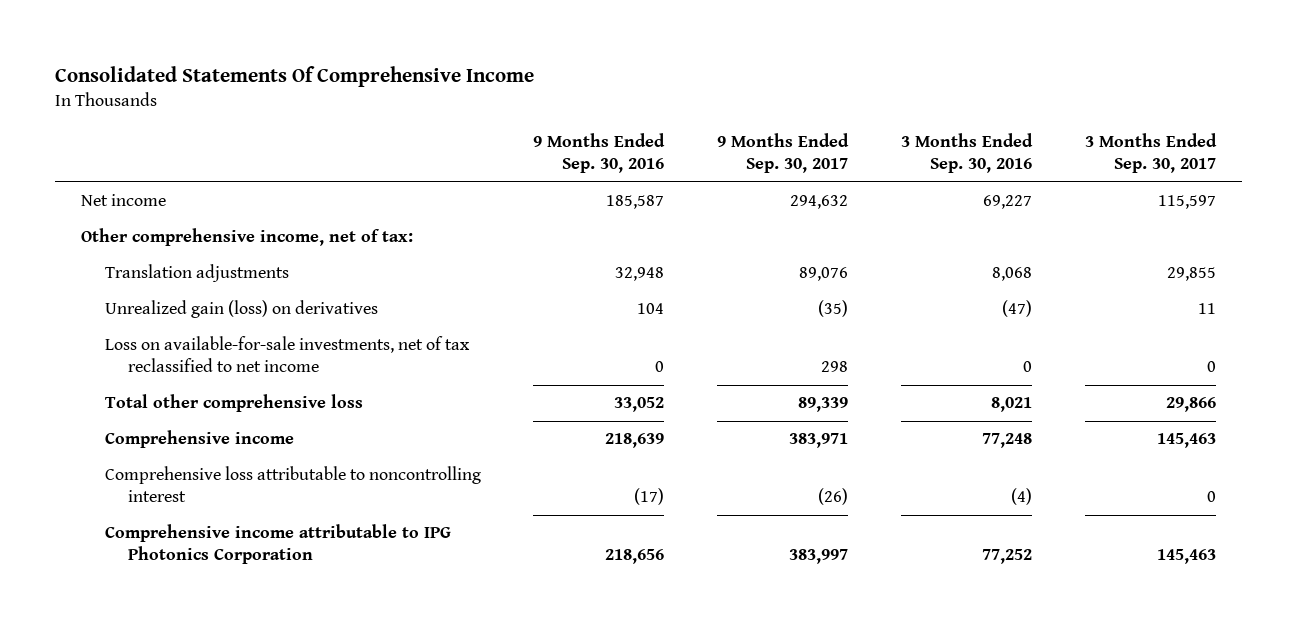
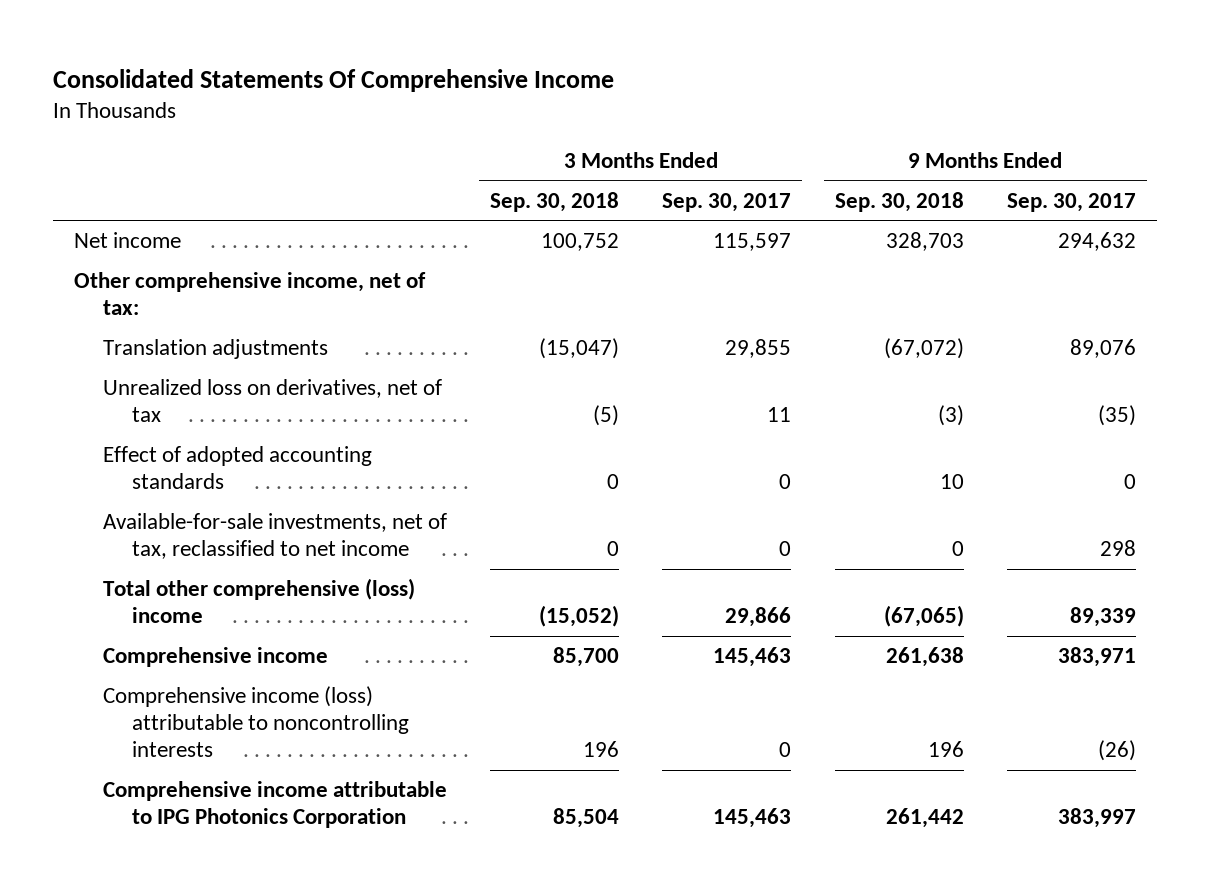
[533,133,666,174] 9 Months Ended Sep. 30, 2016 -> none
[900,133,1033,174] 3 Months Ended Sep. 30, 2016 -> none
none -> [490,191,620,212] Sep. 30, 2018
none -> [834,191,964,212] Sep. 30, 2018
[104,300,378,319] Unrealized gain (loss) on derivatives -> [103,379,443,423] Unrealized loss on derivatives, net of tax
none -> [103,446,373,490] Effect of adopted accounting standards
[104,336,470,373] Loss on available-for-sale investments, net of tax reclassified to net income -> [103,513,448,560] Available-for-sale investments, net of tax, reclassified to net income
[104,394,363,413] Total other comprehensive loss -> [103,578,416,624] Total other comprehensive (loss) income
[104,466,481,503] Comprehensive loss attributable to noncontrolling interest -> [103,686,409,758] Comprehensive income (loss) attributable to noncontrolling interests

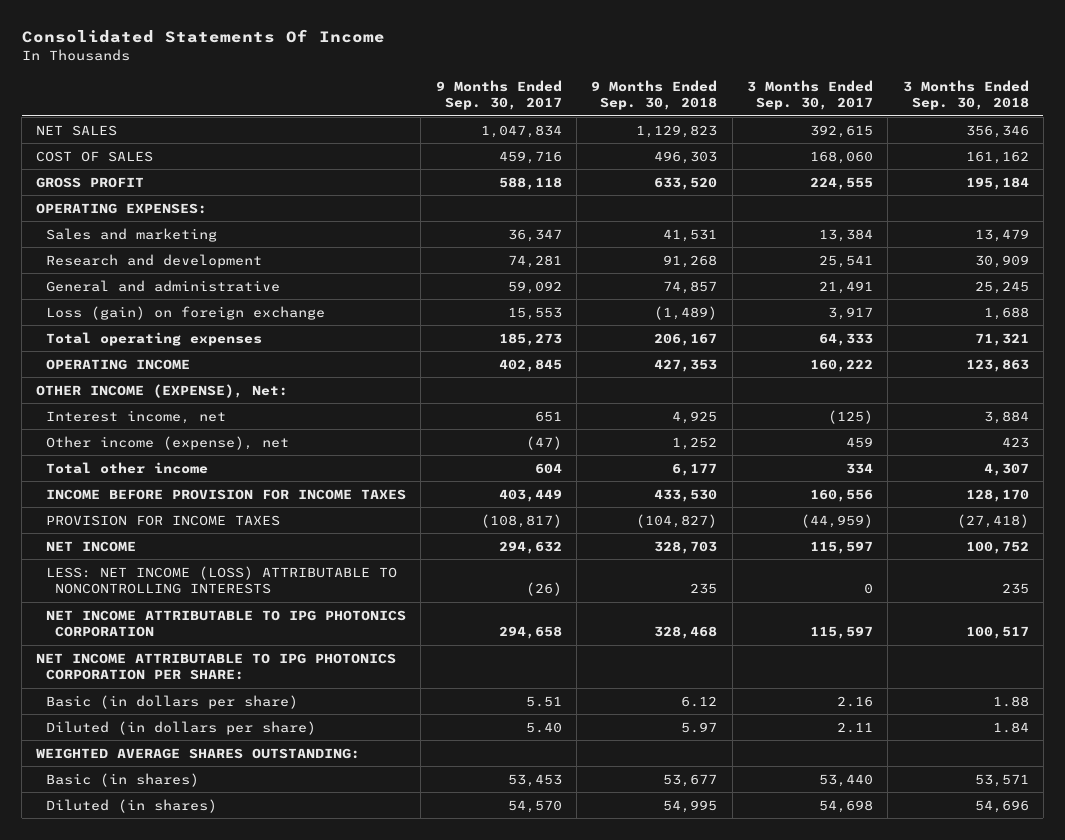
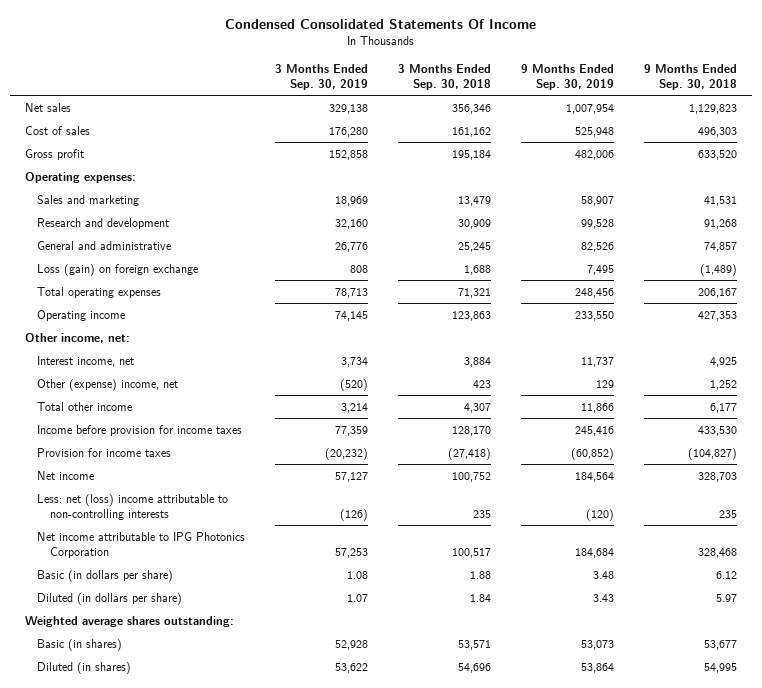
[21,29,385,44] Consolidated Statements Of Income -> [225,18,537,29] Condensed Consolidated Statements Of Income
[435,79,562,111] 9 Months Ended Sep. 30, 2017 -> none
[746,79,873,111] 3 Months Ended Sep. 30, 2017 -> none
none -> [275,64,369,91] 3 Months Ended Sep. 30, 2019
none -> [521,64,615,91] 9 Months Ended Sep. 30, 2019
[36,124,118,136] NET SALES -> [24,102,71,112] Net sales
[36,150,154,162] COST OF SALES -> [24,125,90,135] Cost of sales
[36,176,145,188] GROSS PROFIT -> [24,148,84,160] Gross profit
[36,202,208,214] OPERATING EXPENSES: -> [24,171,136,183] Operating expenses:
[45,358,190,370] OPERATING INCOME -> [37,309,126,321] Operating income
[36,383,289,398] OTHER INCOME (EXPENSE), Net: -> [24,332,130,343] Other income, net:
[45,435,289,450] Other income (expense), net -> [37,378,179,391] Other (expense) income, net
[36,652,397,681] NET INCOME ATTRIBUTABLE TO IPG PHOTONICS CORPORATION PER SHARE: -> none
[45,488,406,500] INCOME BEFORE PROVISION FOR INCOME TAXES -> [37,424,243,436] Income before provision for income taxes
[45,514,280,526] PROVISION FOR INCOME TAXES -> [37,447,172,457] Provision for income taxes
[45,540,136,552] NET INCOME -> [37,470,95,480] Net income
[45,565,397,595] LESS: NET INCOME (LOSS) ATTRIBUTABLE TO NONCONTROLLING INTERESTS -> [37,493,229,520] Less: net (loss) income attributable to non-controlling interests
[45,609,406,638] NET INCOME ATTRIBUTABLE TO IPG PHOTONICS CORPORATION -> [37,531,246,558] Net income attributable to IPG Photonics Corporation
[36,747,361,759] WEIGHTED AVERAGE SHARES OUTSTANDING: -> [24,615,234,627] Weighted average shares outstanding:

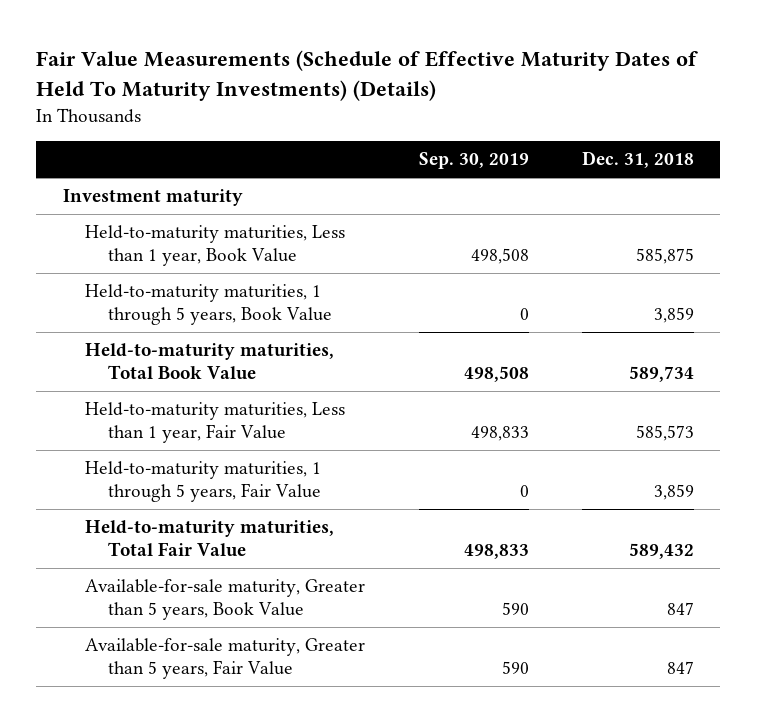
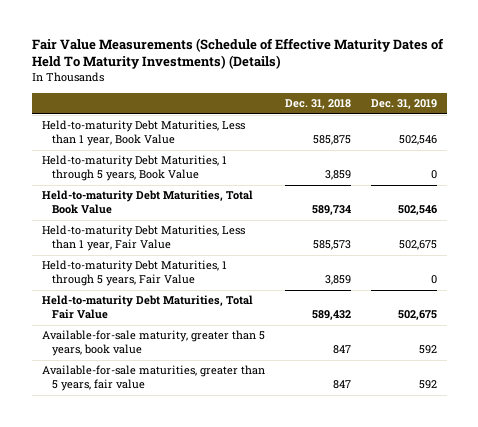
[418,152,529,170] Sep. 30, 2019 -> none
none -> [370,99,437,110] Dec. 31, 2019
[62,189,243,207] Investment maturity -> none
[85,225,346,266] Held-to-maturity maturities, Less than 1 year, Book Value -> [41,120,245,147] Held-to-maturity Debt Maturities, Less than 1 year, Book Value
[85,284,332,325] Held-to-maturity maturities, 1 through 5 years, Book Value -> [41,155,227,182] Held-to-maturity Debt Maturities, 1 through 5 years, Book Value
[85,343,335,380] Held-to-maturity maturities, Total Book Value -> [41,190,253,215] Held-to-maturity Debt Maturities, Total Book Value
[85,402,346,443] Held-to-maturity maturities, Less than 1 year, Fair Value -> [41,225,245,252] Held-to-maturity Debt Maturities, Less than 1 year, Fair Value
[85,461,322,502] Held-to-maturity maturities, 1 through 5 years, Fair Value -> [41,260,227,287] Held-to-maturity Debt Maturities, 1 through 5 years, Fair Value
[85,520,335,557] Held-to-maturity maturities, Total Fair Value -> [41,295,253,320] Held-to-maturity Debt Maturities, Total Fair Value
[85,579,366,620] Available-for-sale maturity, Greater than 5 years, Book Value -> [41,330,265,357] Available-for-sale maturity, greater than 5 years, book value
[85,638,366,679] Available-for-sale maturity, Greater than 5 years, Fair Value -> [41,365,265,392] Available-for-sale maturities, greater than 5 years, fair value

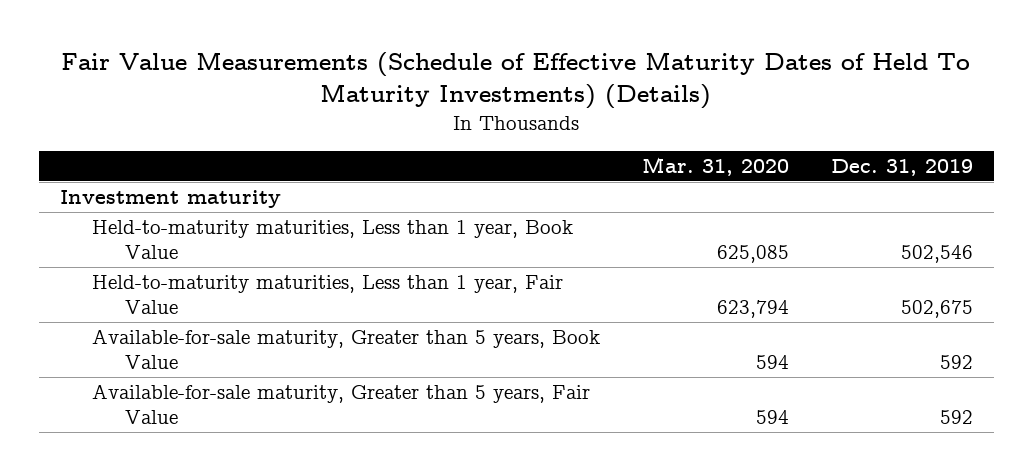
[284,99,351,110] Dec. 31, 2018 -> none
none -> [642,156,790,176] Mar. 31, 2020
[41,155,227,182] Held-to-maturity Debt Maturities, 1 through 5 years, Book Value -> none
[41,190,253,215] Held-to-maturity Debt Maturities, Total Book Value -> none
[41,260,227,287] Held-to-maturity Debt Maturities, 1 through 5 years, Fair Value -> none
[41,295,253,320] Held-to-maturity Debt Maturities, Total Fair Value -> none
none -> [59,190,281,209] Investment maturity
[41,120,245,147] Held-to-maturity Debt Maturities, Less than 1 year, Book Value -> [92,220,574,260] Held-to-maturity maturities, Less than 1 year, Book Value
[41,225,245,252] Held-to-maturity Debt Maturities, Less than 1 year, Fair Value -> [92,275,564,315] Held-to-maturity maturities, Less than 1 year, Fair Value
[41,330,265,357] Available-for-sale maturity, greater than 5 years, book value -> [92,329,601,370] Available-for-sale maturity, Greater than 5 years, Book Value
[41,365,265,392] Available-for-sale maturities, greater than 5 years, fair value -> [92,384,591,425] Available-for-sale maturity, Greater than 5 years, Fair Value

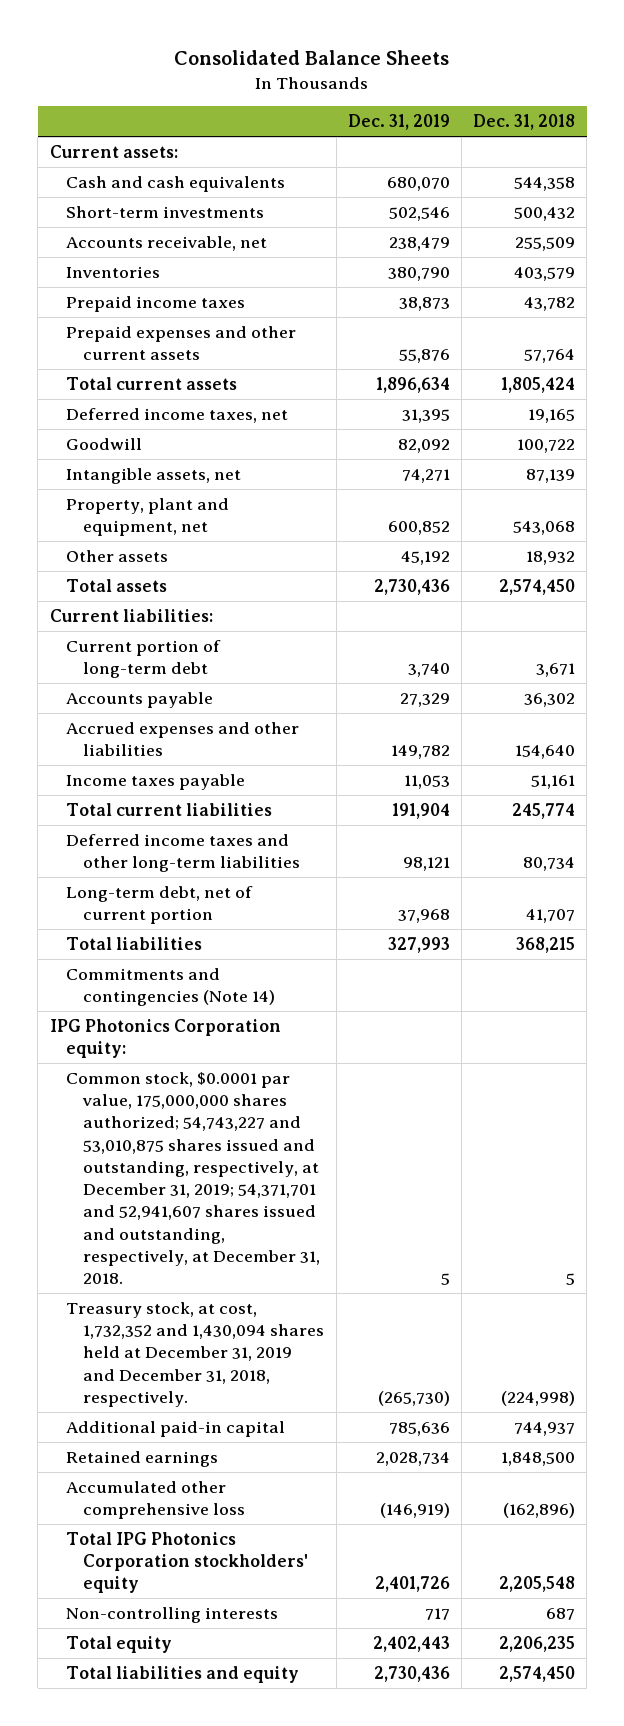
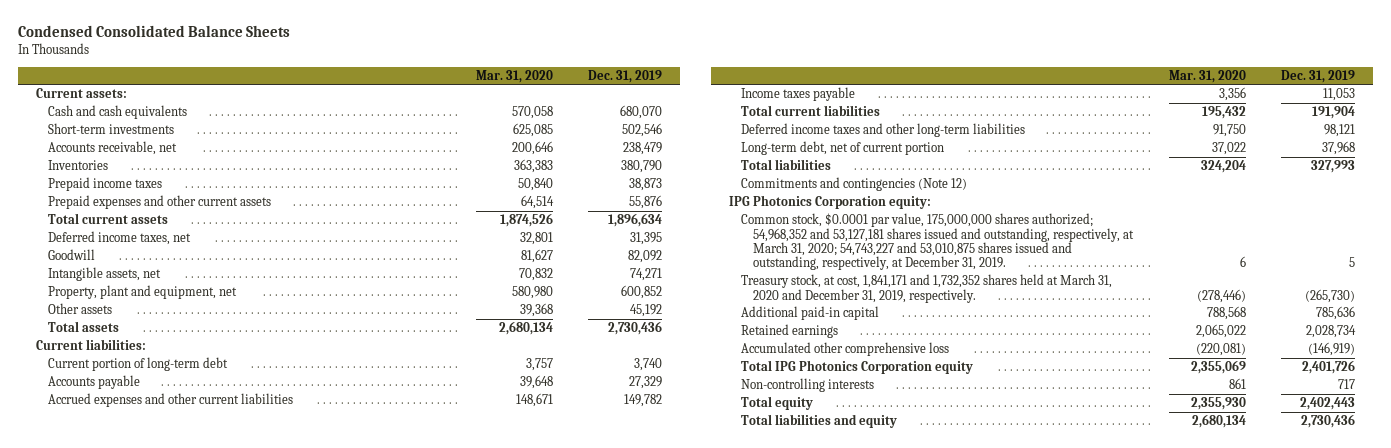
[174,50,450,66] Consolidated Balance Sheets -> [18,25,291,38] Condensed Consolidated Balance Sheets
[472,114,575,131] Dec. 31, 2018 -> none
none -> [475,69,553,83] Mar. 31, 2020
[66,721,300,757] Accrued expenses and other liabilities -> [47,393,293,408] Accrued expenses and other current liabilities
[66,967,276,1007] Commitments and contingencies (Note 14) -> [740,177,967,192] Commitments and contingencies (Note 12)
[66,1071,321,1285] Common stock, $0.0001 par value, 175,000,000 shares authorized; 54,743,227 and 53,010,875 shares issued and outstanding, respectively, at December 31, 2019; 54,371,701 and 52,941,607 shares issued and outstanding, respectively, at December 31, 2018. -> [740,213,1134,271] Common stock, $0.0001 par value, 175,000,000 shares authorized; 54,968,352 and 53,127,181 shares issued and outstanding, respectively, at March 31, 2020; 54,743,227 and 53,010,875 shares issued and outstanding, respectively, at December 31, 2019.
[66,1301,325,1407] Treasury stock, at cost, 1,732,352 and 1,430,094 shares held at December 31, 2019 and December 31, 2018, respectively. -> [740,274,1112,303] Treasury stock, at cost, 1,841,171 and 1,732,352 shares held at March 31, 2020 and December 31, 2019, respectively.
[66,1531,309,1594] Total IPG Photonics Corporation stockholders' equity -> [740,360,973,375] Total IPG Photonics Corporation equity

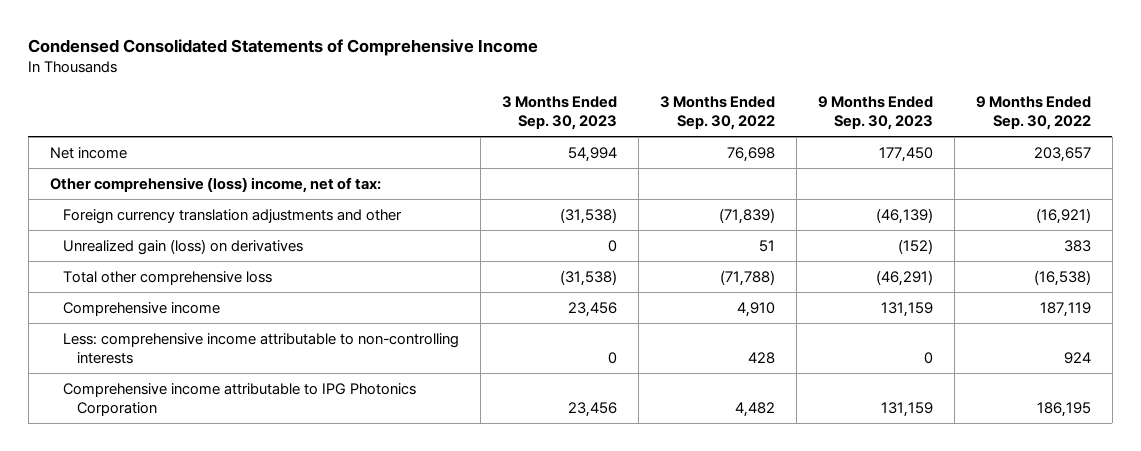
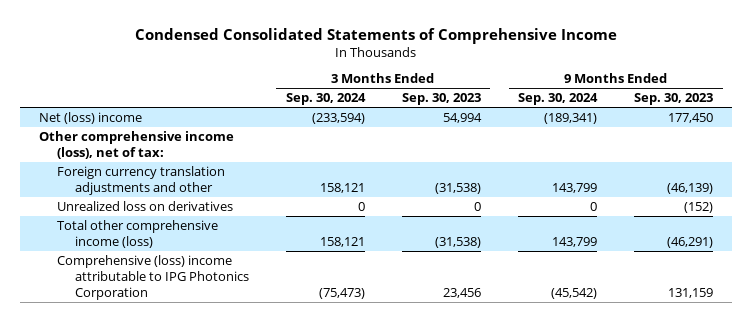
[660,96,776,131] 3 Months Ended Sep. 30, 2022 -> none
[975,96,1091,131] 9 Months Ended Sep. 30, 2022 -> none
none -> [285,93,366,106] Sep. 30, 2024
none -> [518,93,599,106] Sep. 30, 2024
[49,146,127,159] Net income -> [39,111,143,124] Net (loss) income
[49,176,381,193] Other comprehensive (loss) income, net of tax: -> [39,130,235,159] Other comprehensive income (loss), net of tax:
[63,301,221,316] Comprehensive income -> none
[63,332,460,364] Less: comprehensive income attributable to non-controlling interests -> none
[63,238,304,255] Unrealized gain (loss) on derivatives -> [56,200,233,211] Unrealized loss on derivatives
[63,270,273,285] Total other comprehensive loss -> [56,219,218,248] Total other comprehensive income (loss)
[63,382,417,416] Comprehensive income attributable to IPG Photonics Corporation -> [56,254,249,300] Comprehensive (loss) income attributable to IPG Photonics Corporation

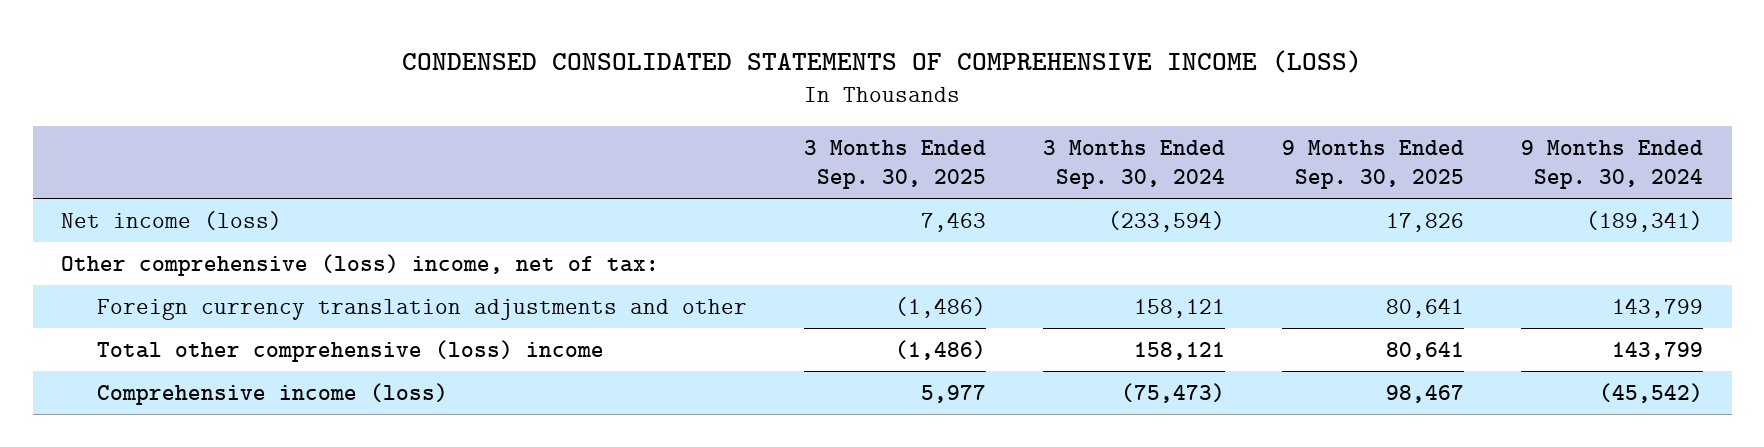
[135,27,618,44] Condensed Consolidated Statements of Comprehensive Income -> [402,49,1363,73] CONDENSED CONSOLIDATED STATEMENTS OF COMPREHENSIVE INCOME (LOSS)
[401,93,481,106] Sep. 30, 2023 -> none
[634,93,714,106] Sep. 30, 2023 -> none
none -> [803,140,986,190] 3 Months Ended Sep. 30, 2025
none -> [1281,140,1464,190] 9 Months Ended Sep. 30, 2025
[39,111,143,124] Net (loss) income -> [61,210,283,230] Net income (loss)
[39,130,235,159] Other comprehensive income (loss), net of tax: -> [61,253,660,276] Other comprehensive (loss) income, net of tax:
[56,200,233,211] Unrealized loss on derivatives -> none
[56,219,218,248] Total other comprehensive income (loss) -> [96,339,604,362] Total other comprehensive (loss) income
[56,254,249,300] Comprehensive (loss) income attributable to IPG Photonics Corporation -> [96,382,448,405] Comprehensive income (loss)

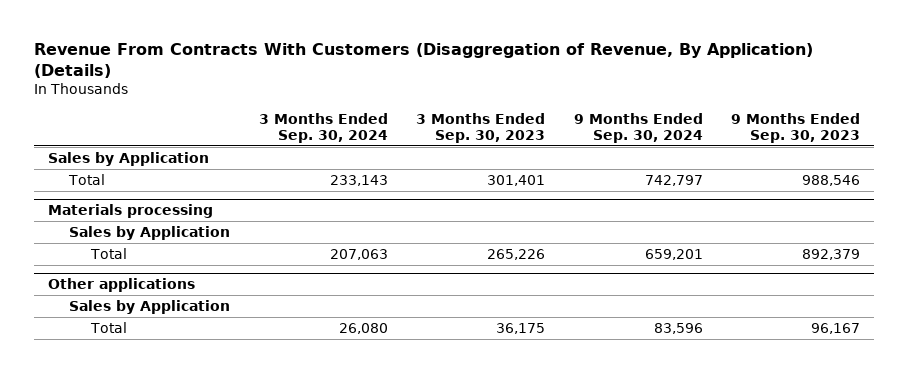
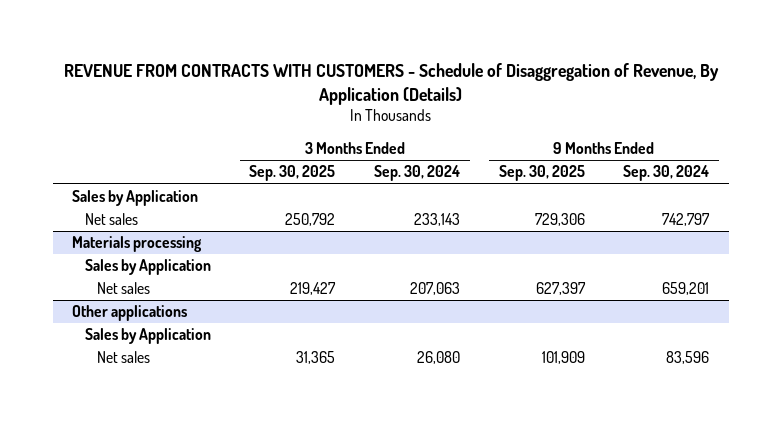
[33,42,813,78] Revenue From Contracts With Customers (Disaggregation of Revenue, By Application) (Details) -> [63,62,719,105] REVENUE FROM CONTRACTS WITH CUSTOMERS - Schedule of Disaggregation of Revenue, By Application (Details)
[416,112,546,143] 3 Months Ended Sep. 30, 2023 -> none
[730,112,860,143] 9 Months Ended Sep. 30, 2023 -> none
none -> [249,165,336,182] Sep. 30, 2025
none -> [498,165,585,182] Sep. 30, 2025
[68,173,106,185] Total -> [84,213,138,226] Net sales
[89,247,127,259] Total -> [96,282,150,295] Net sales
[89,321,127,333] Total -> [96,351,150,364] Net sales

